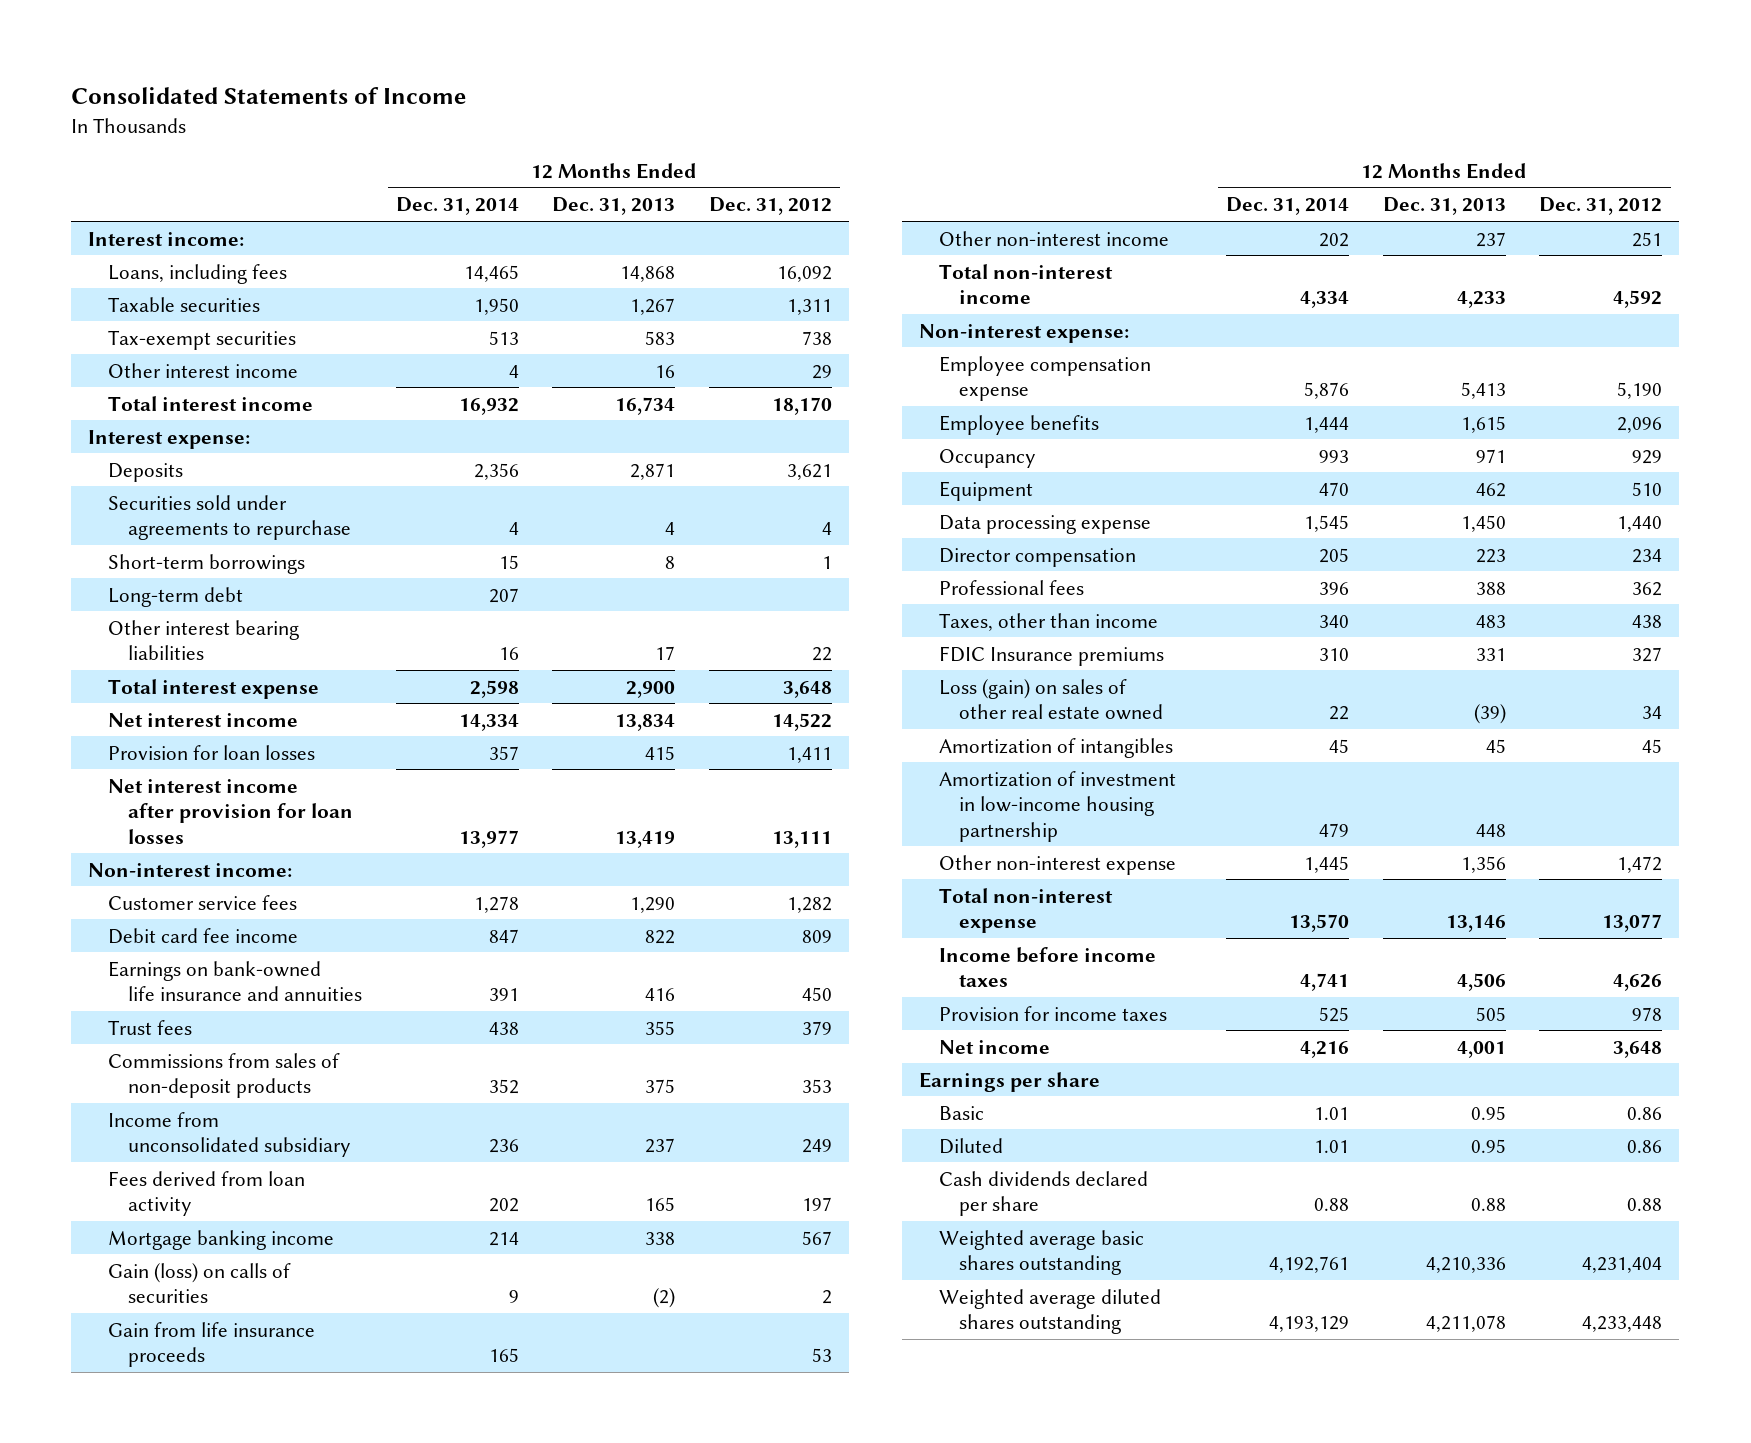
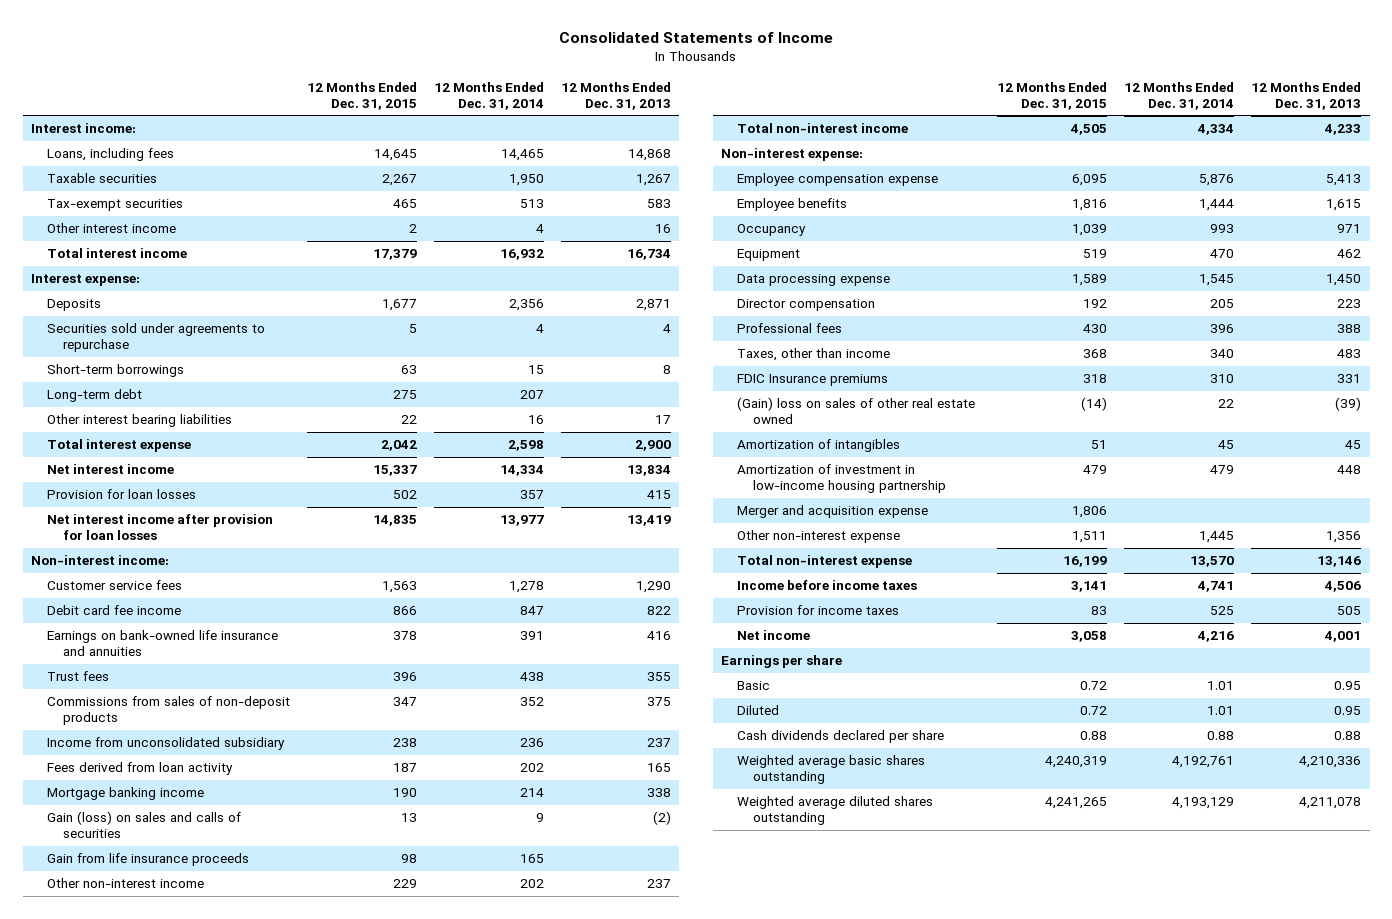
[709,197,833,216] Dec. 31, 2012 -> none
none -> [306,81,417,110] 12 Months Ended Dec. 31, 2015
[108,1262,292,1304] Gain (loss) on calls of securities -> [46,811,241,839] Gain (loss) on sales and calls of securities
[938,678,1163,721] Loss (gain) on sales of other real estate owned -> [737,397,976,425] (Gain) loss on sales of other real estate owned
none -> [737,505,929,519] Merger and acquisition expense

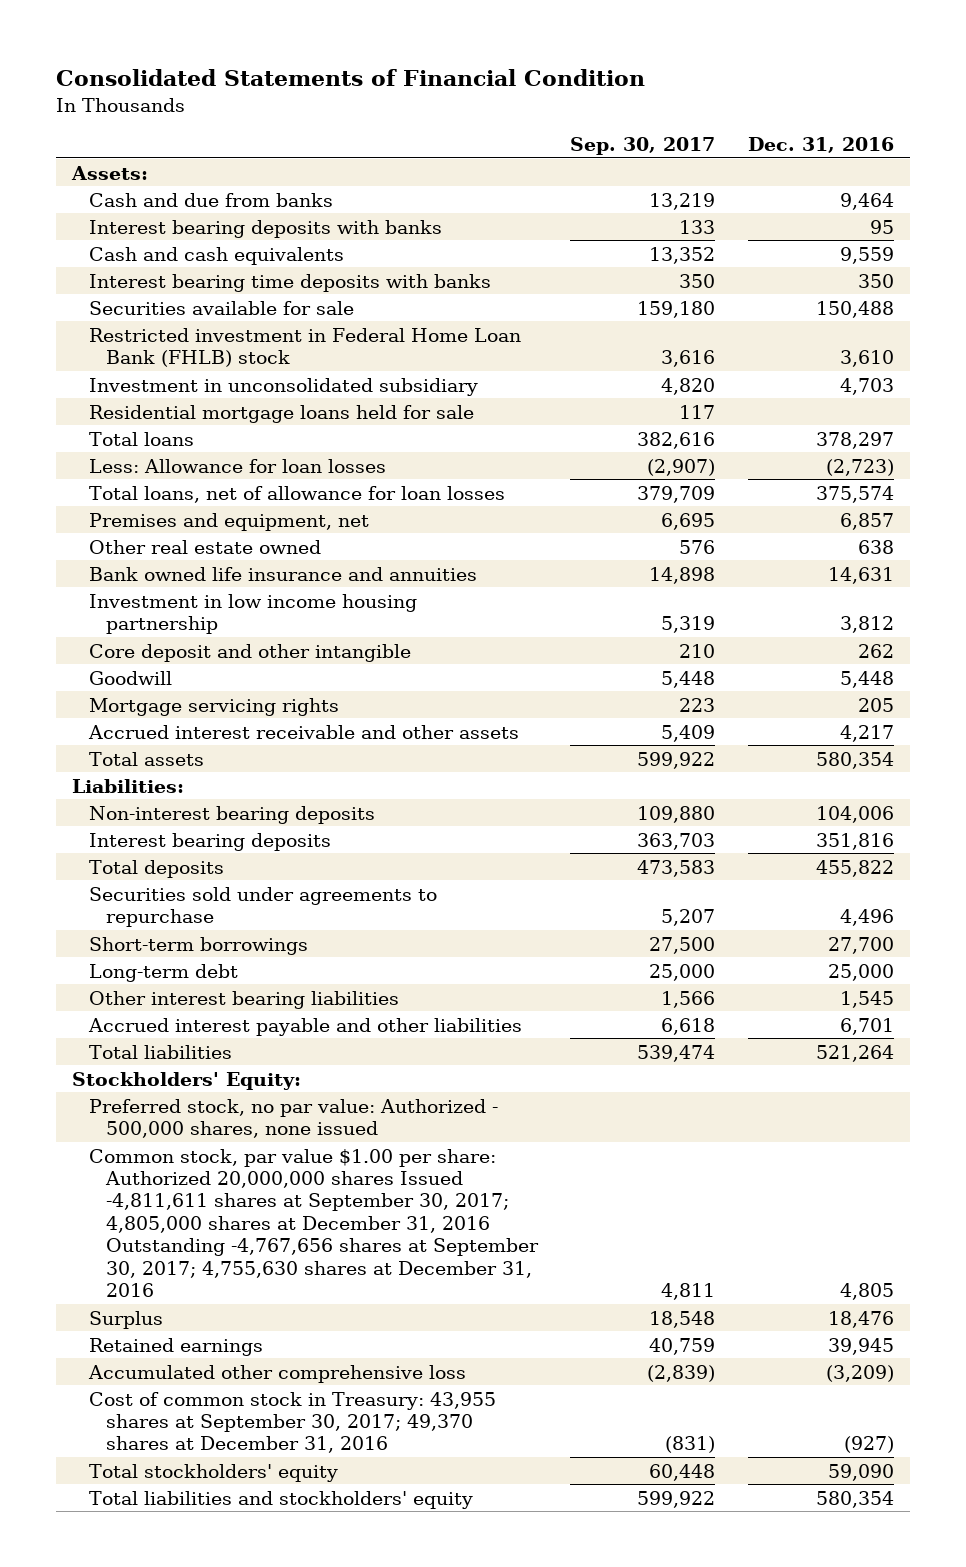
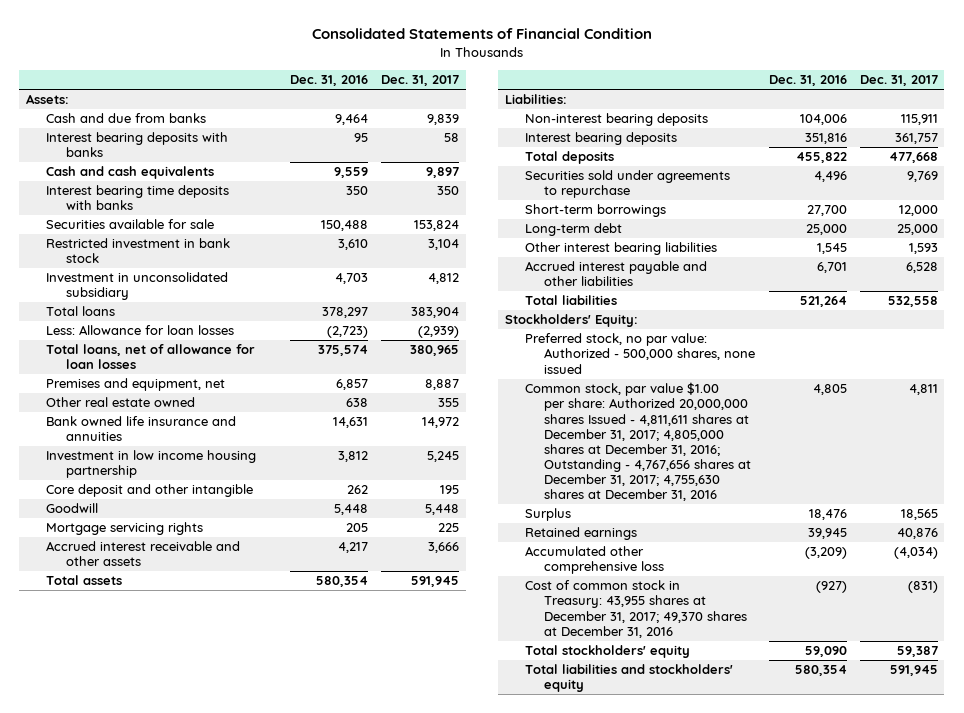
[570,137,716,156] Sep. 30, 2017 -> none
none -> [381,75,460,87] Dec. 31, 2017
[89,327,522,367] Restricted investment in Federal Home Loan Bank (FHLB) stock -> [45,238,230,264] Restricted investment in bank stock
[89,404,475,423] Residential mortgage loans held for sale -> none
[89,1148,539,1298] Common stock, par value $1.00 per share: Authorized 20,000,000 shares Issued -4,811,611 shares at September 30, 2017; 4,805,000 shares at December 31, 2016 Outstanding -4,767,656 shares at September 30, 2017; 4,755,630 shares at December 31, 2016 -> [524,382,752,502] Common stock, par value $1.00 per share: Authorized 20,000,000 shares Issued - 4,811,611 shares at December 31, 2017; 4,805,000 shares at December 31, 2016; Outstanding - 4,767,656 shares at December 31, 2017; 4,755,630 shares at December 31, 2016
[89,1391,497,1454] Cost of common stock in Treasury: 43,955 shares at September 30, 2017; 49,370 shares at December 31, 2016 -> [524,580,748,638] Cost of common stock in Treasury: 43,955 shares at December 31, 2017; 49,370 shares at December 31, 2016

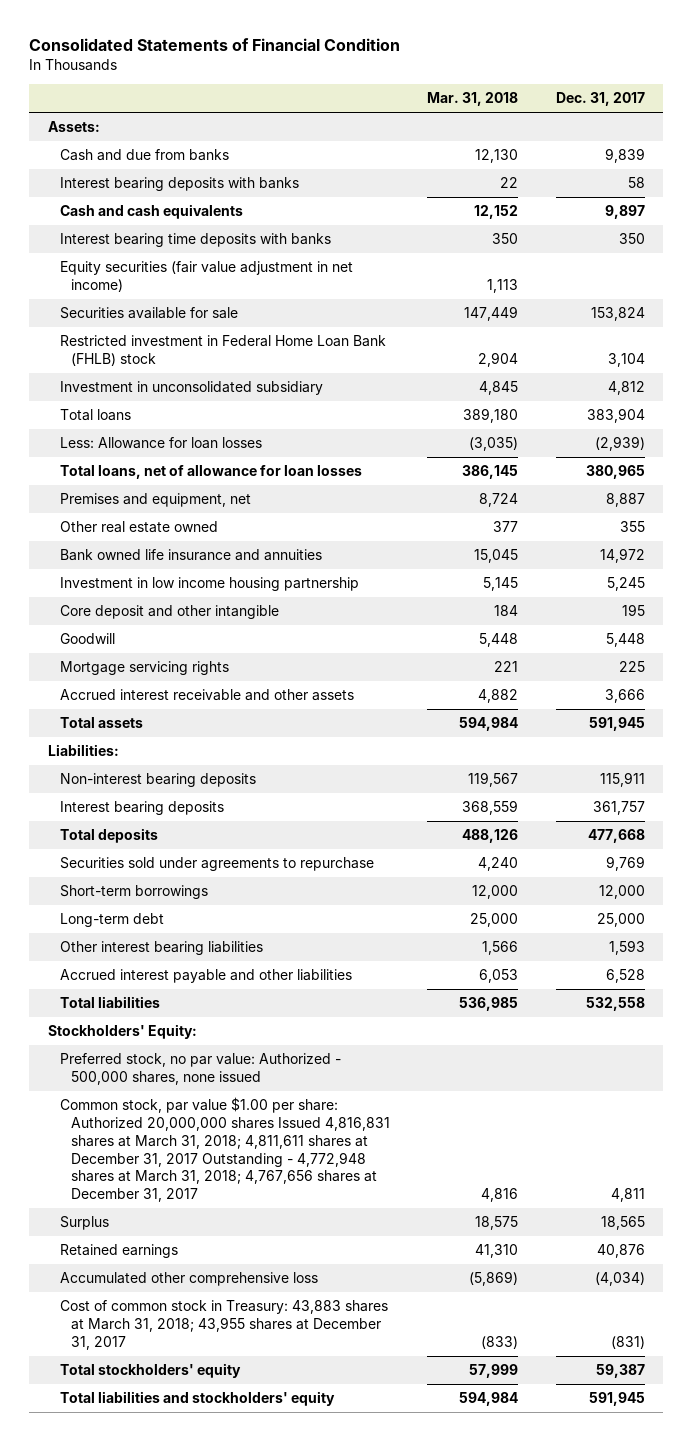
[290,75,369,87] Dec. 31, 2016 -> none
none -> [427,92,519,107] Mar. 31, 2018
none -> [59,261,353,292] Equity securities (fair value adjustment in net income)
[45,238,230,264] Restricted investment in bank stock -> [59,335,386,366] Restricted investment in Federal Home Loan Bank (FHLB) stock
[524,382,752,502] Common stock, par value $1.00 per share: Authorized 20,000,000 shares Issued - 4,811,611 shares at December 31, 2017; 4,805,000 shares at December 31, 2016; Outstanding - 4,767,656 shares at December 31, 2017; 4,755,630 shares at December 31, 2016 -> [59,1097,390,1203] Common stock, par value $1.00 per share: Authorized 20,000,000 shares Issued 4,816,831 shares at March 31, 2018; 4,811,611 shares at December 31, 2017 Outstanding - 4,772,948 shares at March 31, 2018; 4,767,656 shares at December 31, 2017
[524,580,748,638] Cost of common stock in Treasury: 43,955 shares at December 31, 2017; 49,370 shares at December 31, 2016 -> [59,1300,388,1350] Cost of common stock in Treasury: 43,883 shares at March 31, 2018; 43,955 shares at December 31, 2017

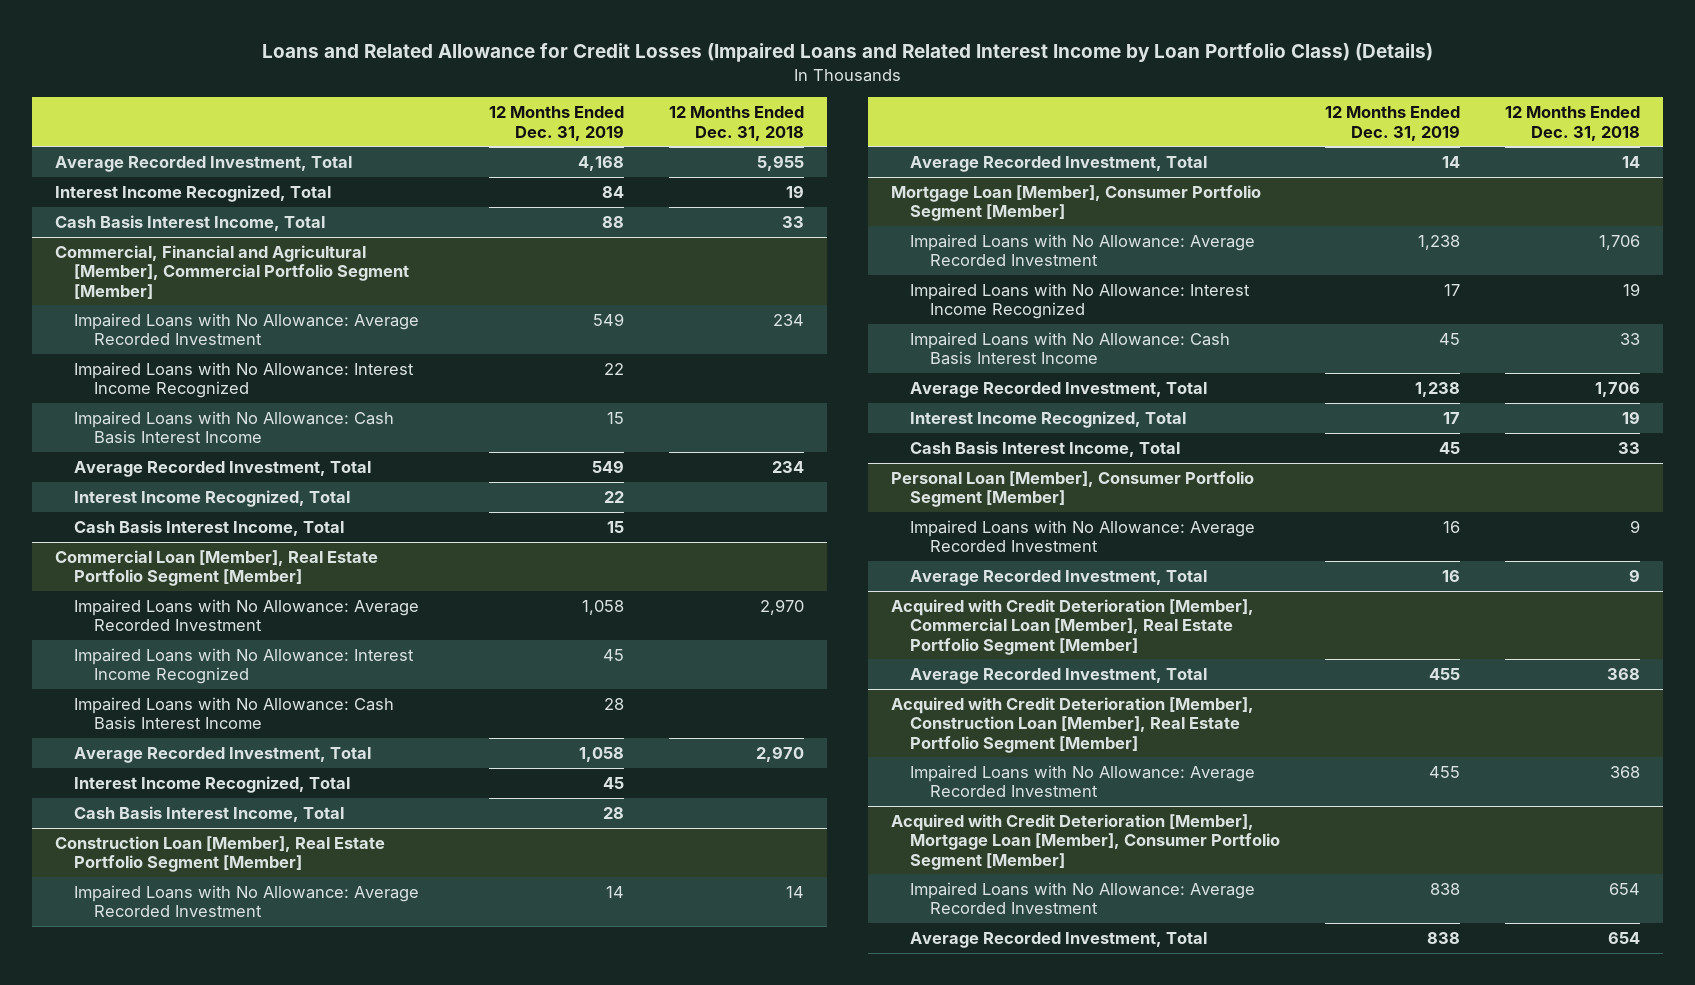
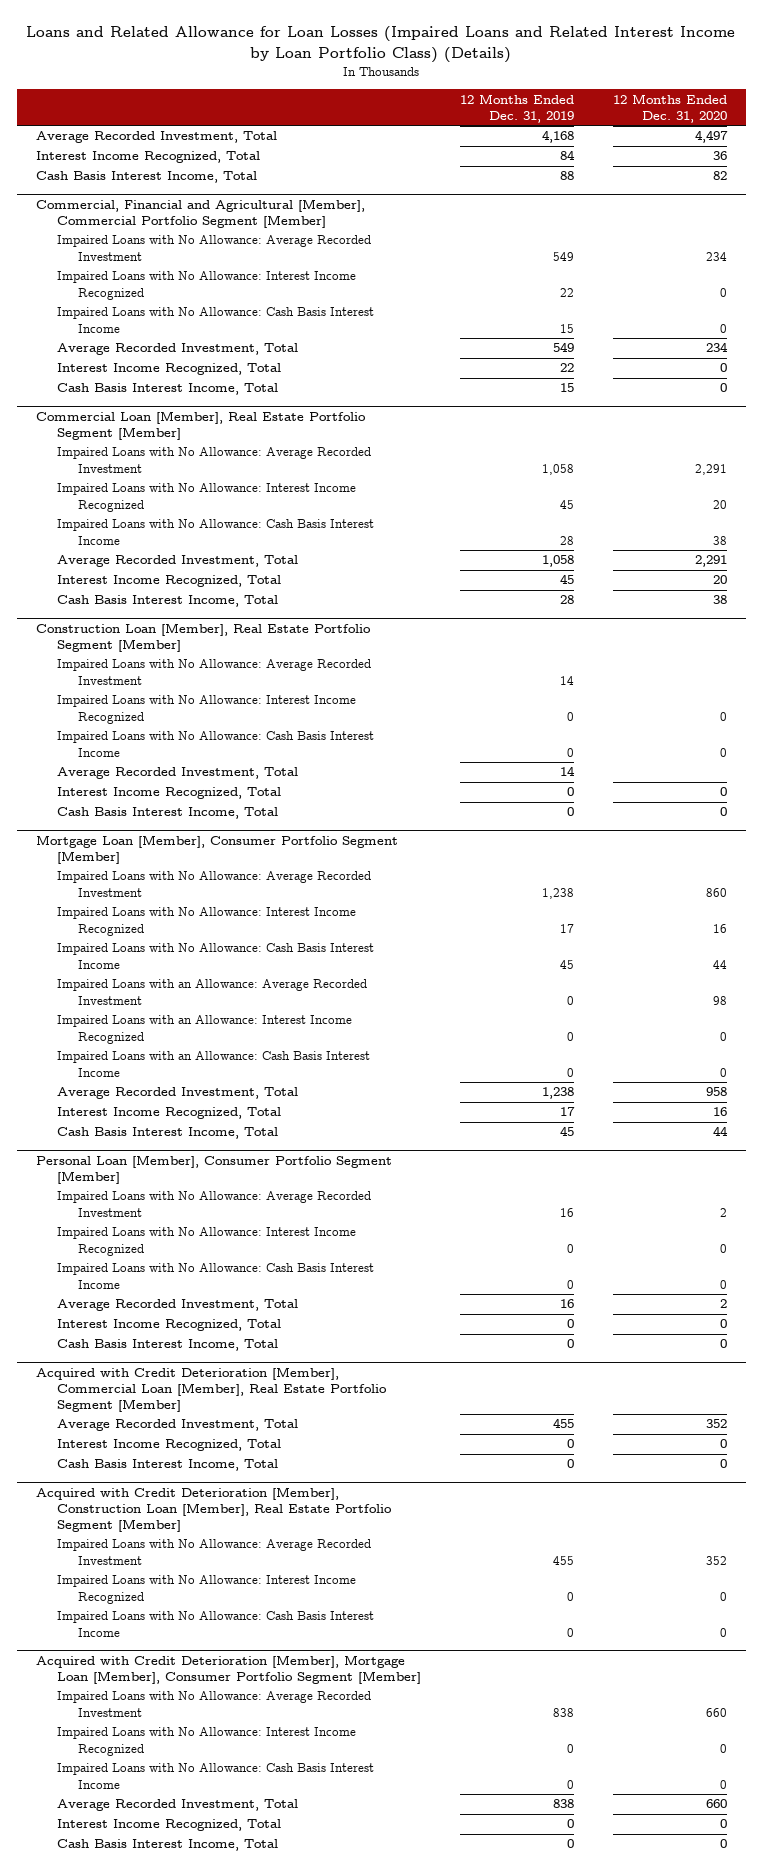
[261,43,1433,63] Loans and Related Allowance for Credit Losses (Impaired Loans and Related Interest Income by Loan Portfolio Class) (Details) -> [26,26,736,63] Loans and Related Allowance for Loan Losses (Impaired Loans and Related Interest Income by Loan Portfolio Class) (Details)
[669,106,805,141] 12 Months Ended Dec. 31, 2018 -> none
none -> [612,93,727,123] 12 Months Ended Dec. 31, 2020
none -> [57,695,357,724] Impaired Loans with No Allowance: Interest Income Recognized
none -> [57,731,375,757] Impaired Loans with No Allowance: Cash Basis Interest Income
none -> [57,787,282,800] Interest Income Recognized, Total
none -> [57,807,279,820] Cash Basis Interest Income, Total
none -> [57,979,368,1005] Impaired Loans with an Allowance: Average Recorded Investment
none -> [57,1015,353,1044] Impaired Loans with an Allowance: Interest Income Recognized
none -> [57,1051,371,1077] Impaired Loans with an Allowance: Cash Basis Interest Income
none -> [57,1227,357,1256] Impaired Loans with No Allowance: Interest Income Recognized
none -> [57,1263,375,1289] Impaired Loans with No Allowance: Cash Basis Interest Income
none -> [57,1319,282,1332] Interest Income Recognized, Total
none -> [57,1339,279,1352] Cash Basis Interest Income, Total
none -> [57,1439,282,1452] Interest Income Recognized, Total
none -> [57,1459,279,1472] Cash Basis Interest Income, Total
none -> [57,1575,357,1604] Impaired Loans with No Allowance: Interest Income Recognized
none -> [57,1611,375,1637] Impaired Loans with No Allowance: Cash Basis Interest Income
none -> [57,1727,357,1756] Impaired Loans with No Allowance: Interest Income Recognized
none -> [57,1763,375,1789] Impaired Loans with No Allowance: Cash Basis Interest Income
none -> [57,1819,282,1832] Interest Income Recognized, Total
none -> [57,1839,279,1852] Cash Basis Interest Income, Total

